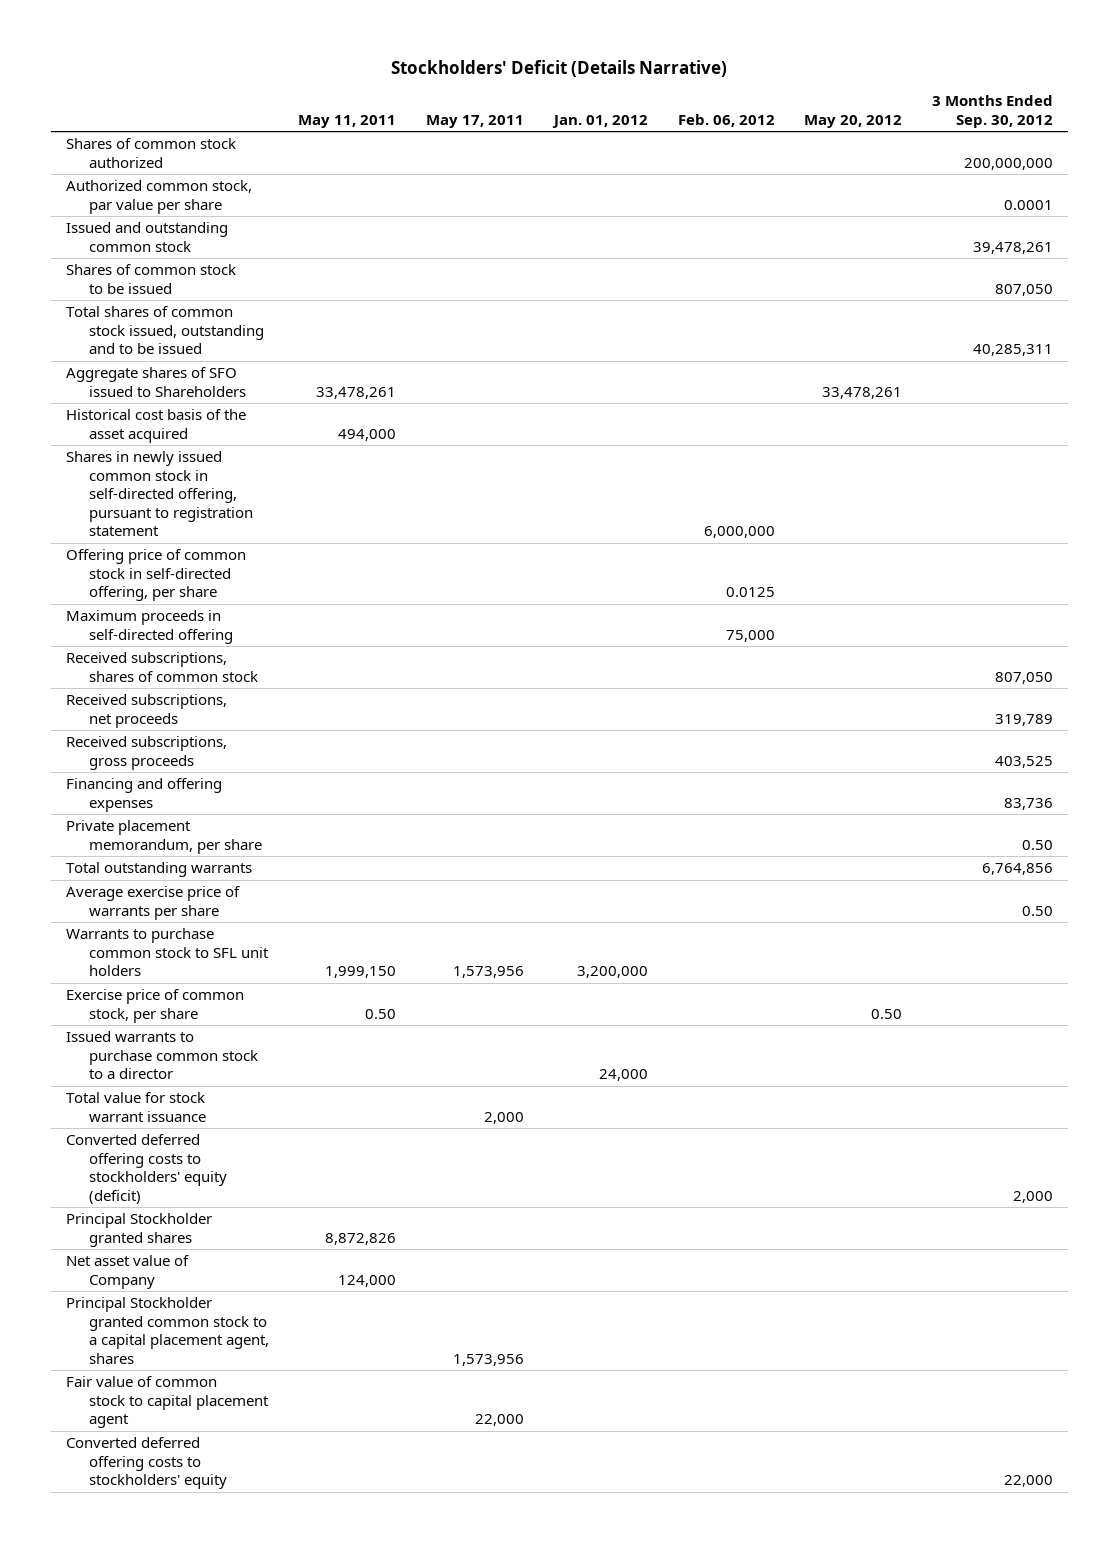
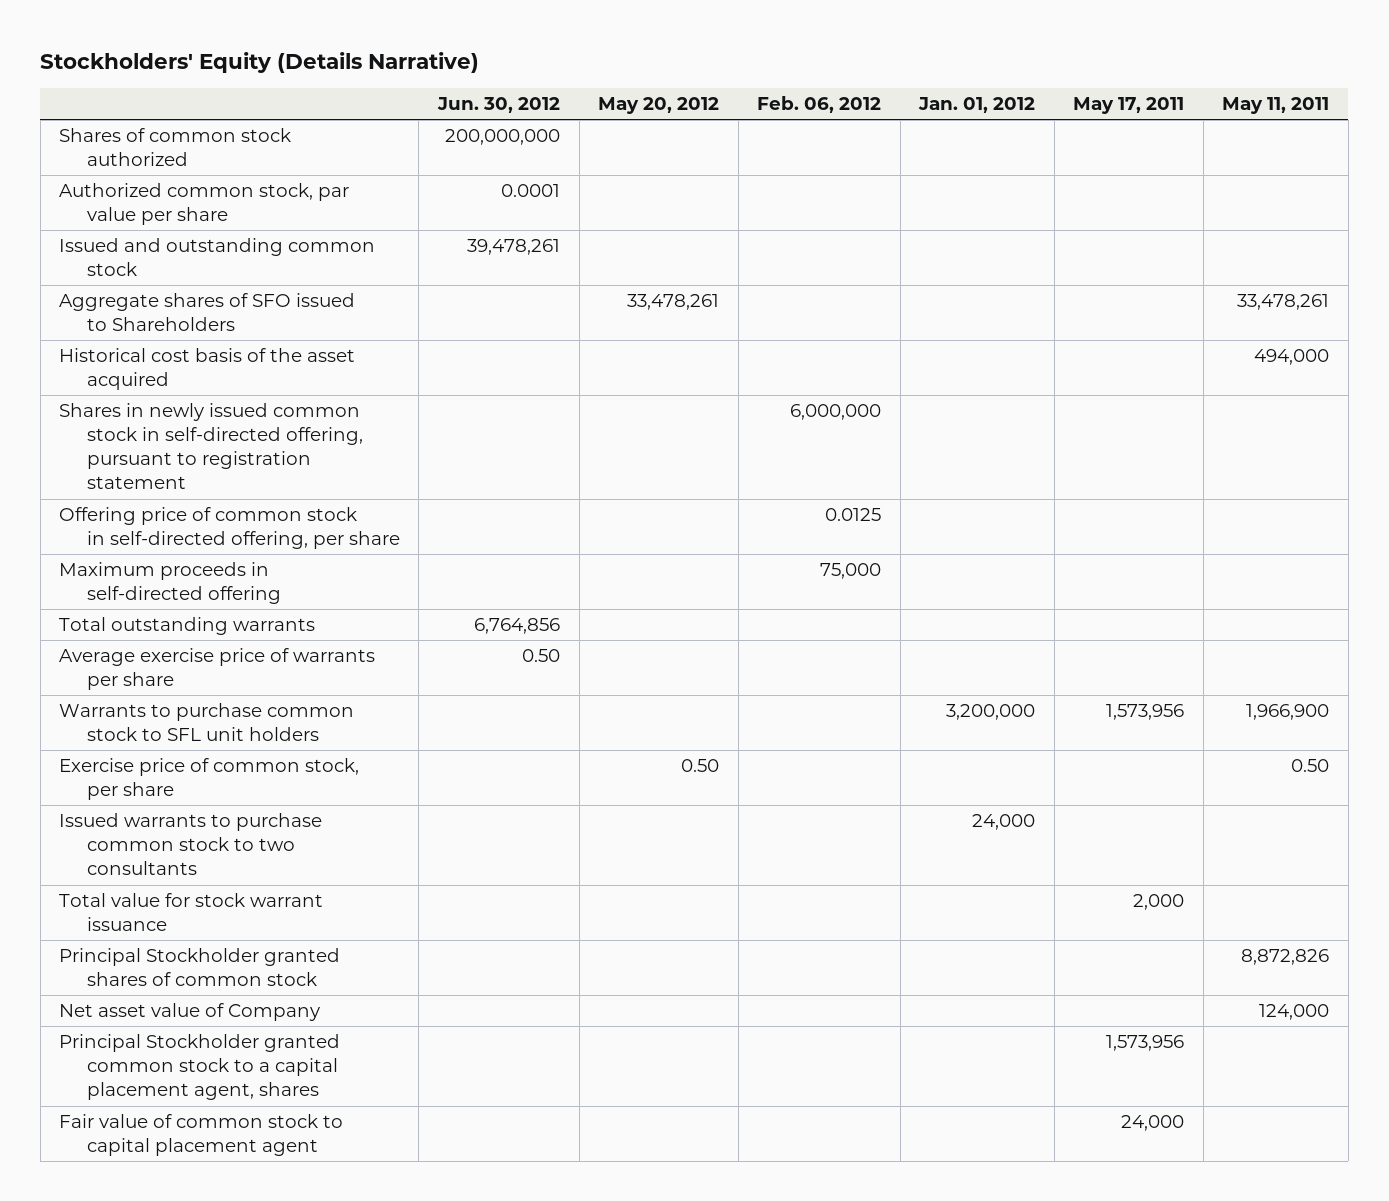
[391,60,728,78] Stockholders' Deficit (Details Narrative) -> [40,52,480,74] Stockholders' Equity (Details Narrative)
[931,95,1053,128] 3 Months Ended Sep. 30, 2012 -> none
none -> [437,97,561,114] Jun. 30, 2012
[65,264,236,294] Shares of common stock to be issued -> none
[65,306,264,355] Total shares of common stock issued, outstanding and to be issued -> none
[65,652,258,682] Received subscriptions, shares of common stock -> none
[65,694,227,728] Received subscriptions, net proceeds -> none
[65,736,227,770] Received subscriptions, gross proceeds -> none
[65,778,222,812] Financing and offering expenses -> none
[65,820,262,854] Private placement memorandum, per share -> none
[325,966,397,979] 1,999,150 -> [1246,704,1330,721] 1,966,900
[65,1031,258,1080] Issued warrants to purchase common stock to a director -> [59,813,323,876] Issued warrants to purchase common stock to two consultants
[65,1134,227,1204] Converted deferred offering costs to stockholders' equity (deficit) -> none
[65,1213,212,1247] Principal Stockholder granted shares -> [59,948,341,987] Principal Stockholder granted shares of common stock
[65,1437,227,1490] Converted deferred offering costs to stockholders' equity -> none
[475,1414,525,1427] 22,000 -> [1121,1115,1185,1132] 24,000

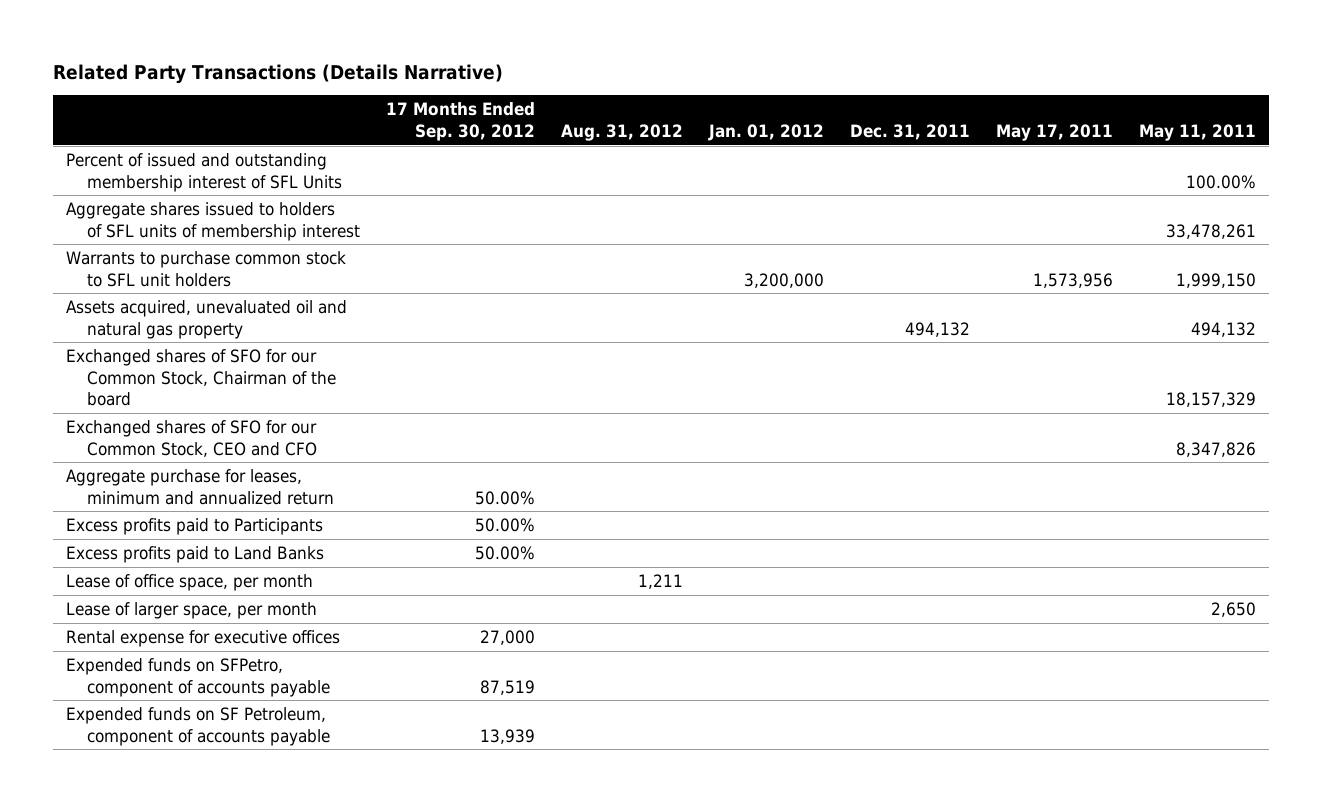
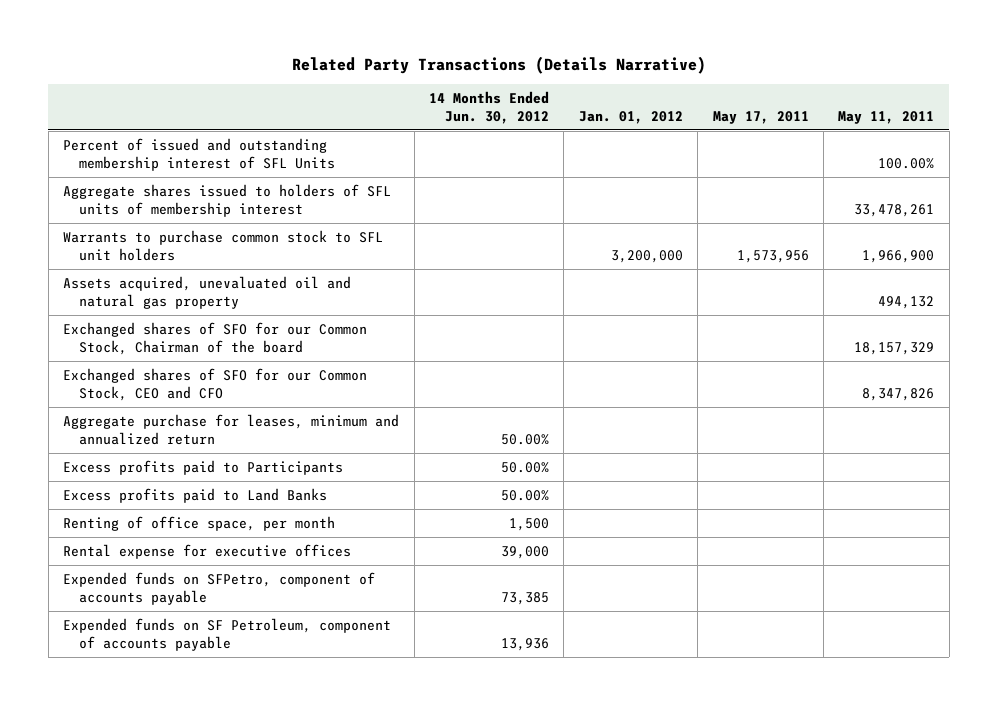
[386,102,536,142] 17 Months Ended Sep. 30, 2012 -> none
[561,124,684,142] Aug. 31, 2012 -> none
[850,124,971,141] Dec. 31, 2011 -> none
none -> [428,90,549,124] 14 Months Ended Jun. 30, 2012
[1176,272,1257,288] 1,999,150 -> [862,249,935,263] 1,966,900
[65,601,317,619] Lease of larger space, per month -> none
[65,573,313,591] Lease of office space, per month -> [63,515,336,531] Renting of office space, per month

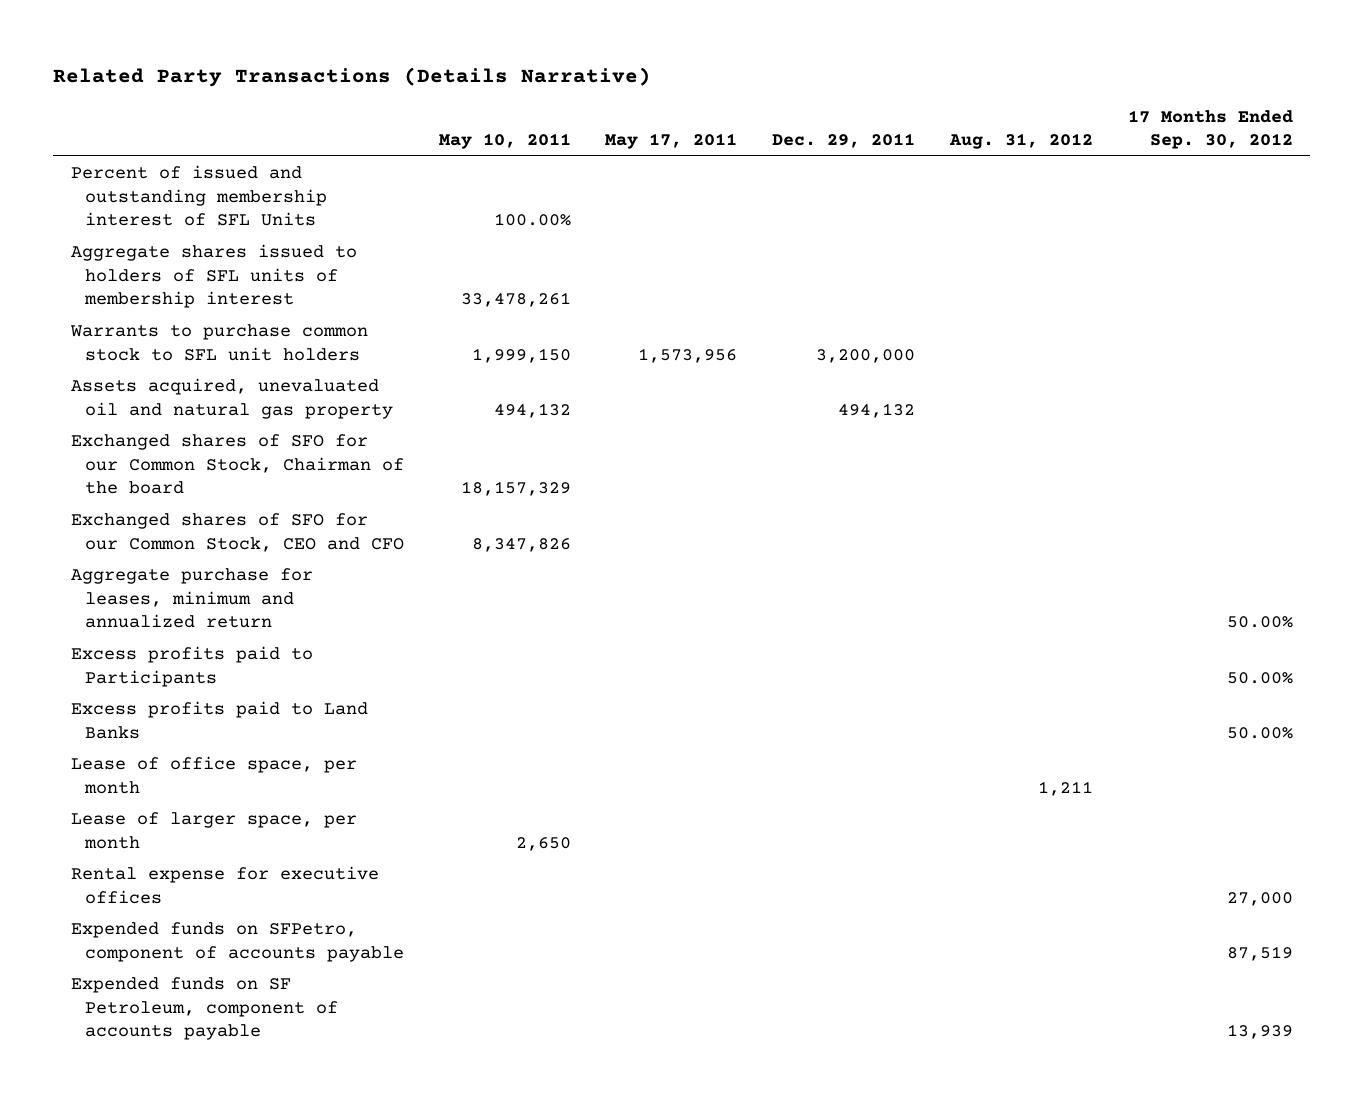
[428,90,549,124] 14 Months Ended Jun. 30, 2012 -> none
[578,110,683,124] Jan. 01, 2012 -> none
[838,110,935,124] May 11, 2011 -> none
none -> [438,133,571,150] May 10, 2011
none -> [772,133,916,149] Dec. 29, 2011
none -> [949,133,1094,150] Aug. 31, 2012
none -> [1127,109,1293,150] 17 Months Ended Sep. 30, 2012
[63,515,336,531] Renting of office space, per month -> [70,756,357,794] Lease of office space, per month
none -> [70,812,357,849] Lease of larger space, per month

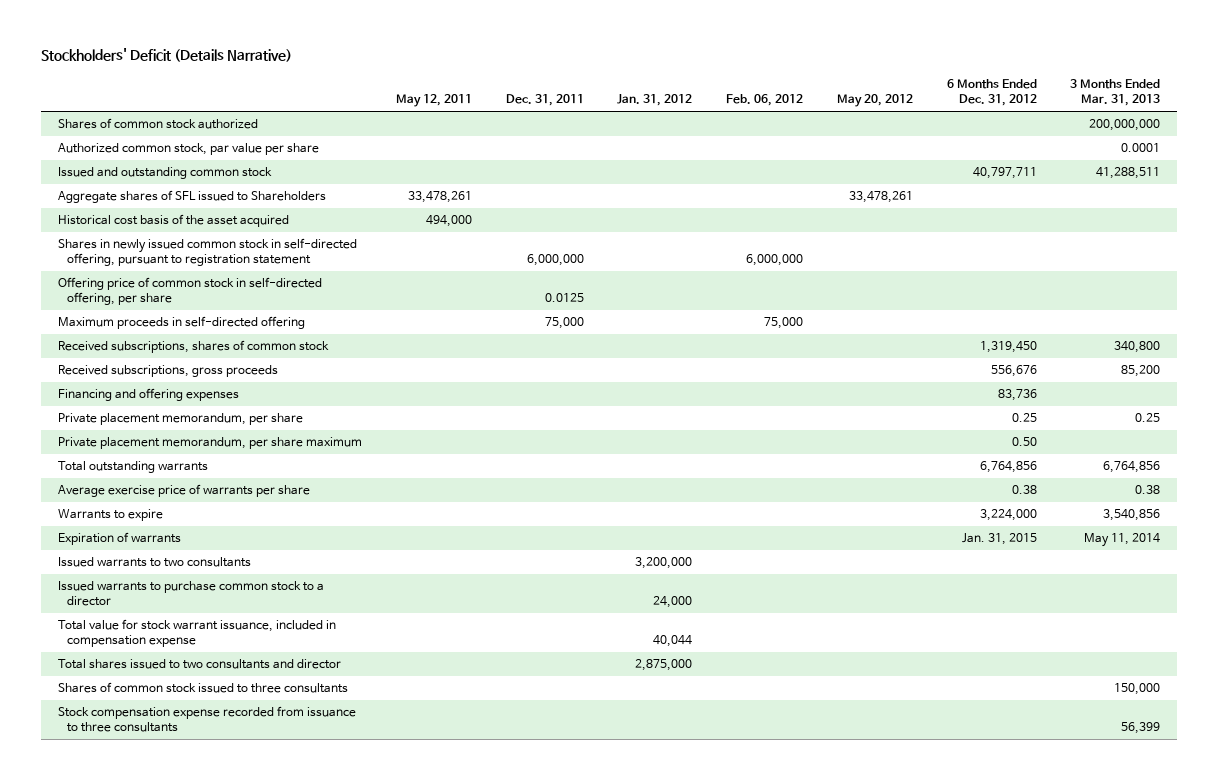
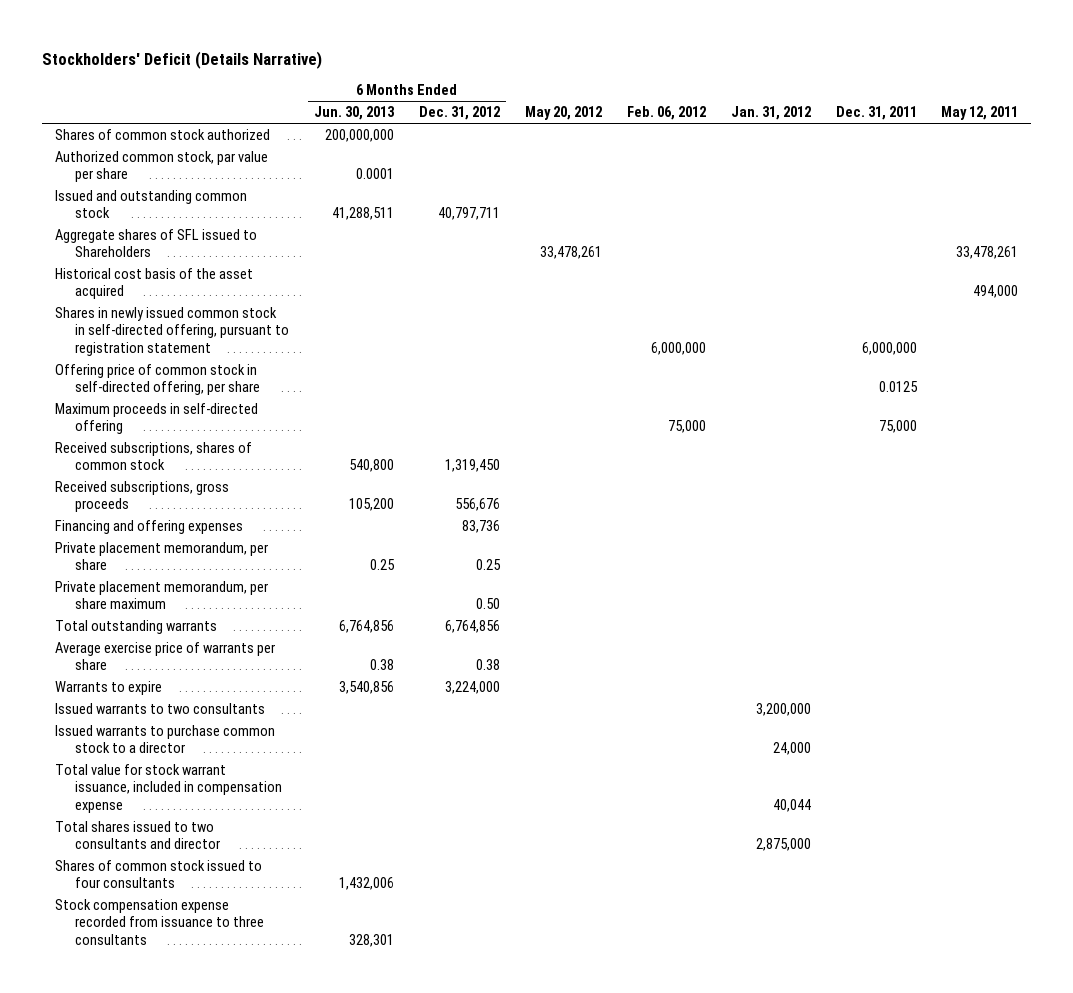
[1070,79,1161,107] 3 Months Ended Mar. 31, 2013 -> none
none -> [314,106,396,121] Jun. 30, 2013
[57,532,181,546] Expiration of warrants -> none
[57,682,348,694] Shares of common stock issued to three consultants -> [54,860,262,889] Shares of common stock issued to four consultants

